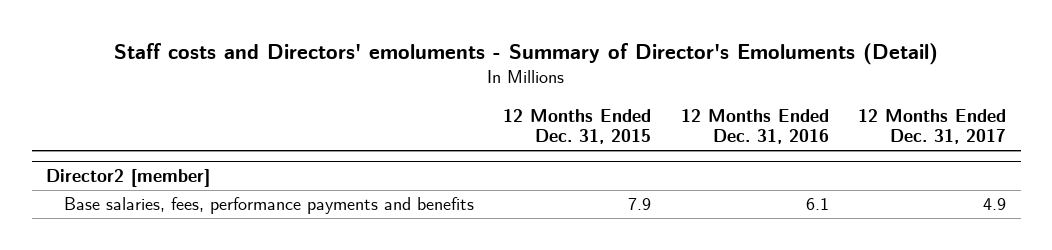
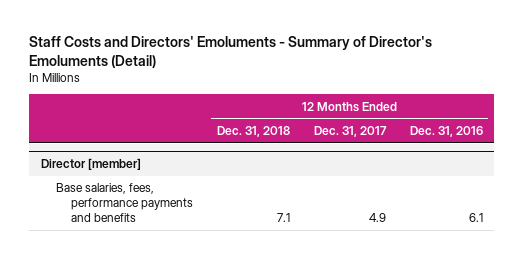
[114,43,939,66] Staff costs and Directors' emoluments - Summary of Director's Emoluments (Detail) -> [28,36,432,68] Staff Costs and Directors' Emoluments - Summary of Director's Emoluments (Detail)
[503,108,652,145] 12 Months Ended Dec. 31, 2015 -> none
none -> [216,125,290,137] Dec. 31, 2018
[46,168,211,187] Director2 [member] -> [40,157,141,170] Director [member]

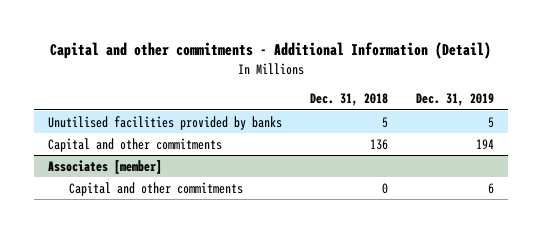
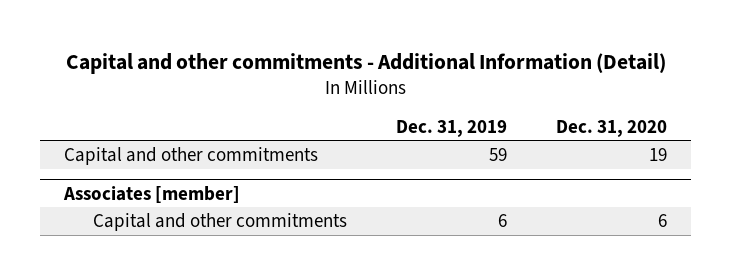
[310,93,389,107] Dec. 31, 2018 -> none
none -> [556,119,668,137] Dec. 31, 2020
[48,115,283,130] Unutilised facilities provided by banks -> none
[476,138,495,149] 194 -> [489,147,508,161] 59

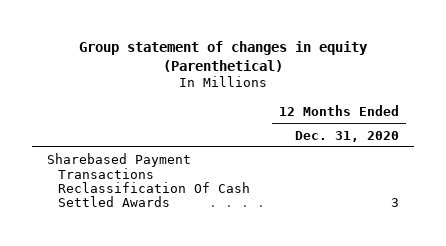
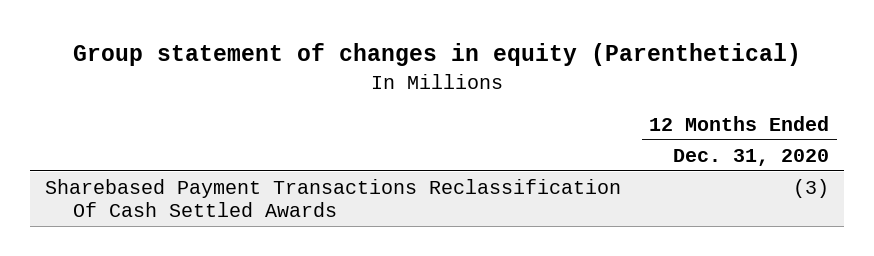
[391,198,400,208] 3 -> [793,179,830,199] (3)

